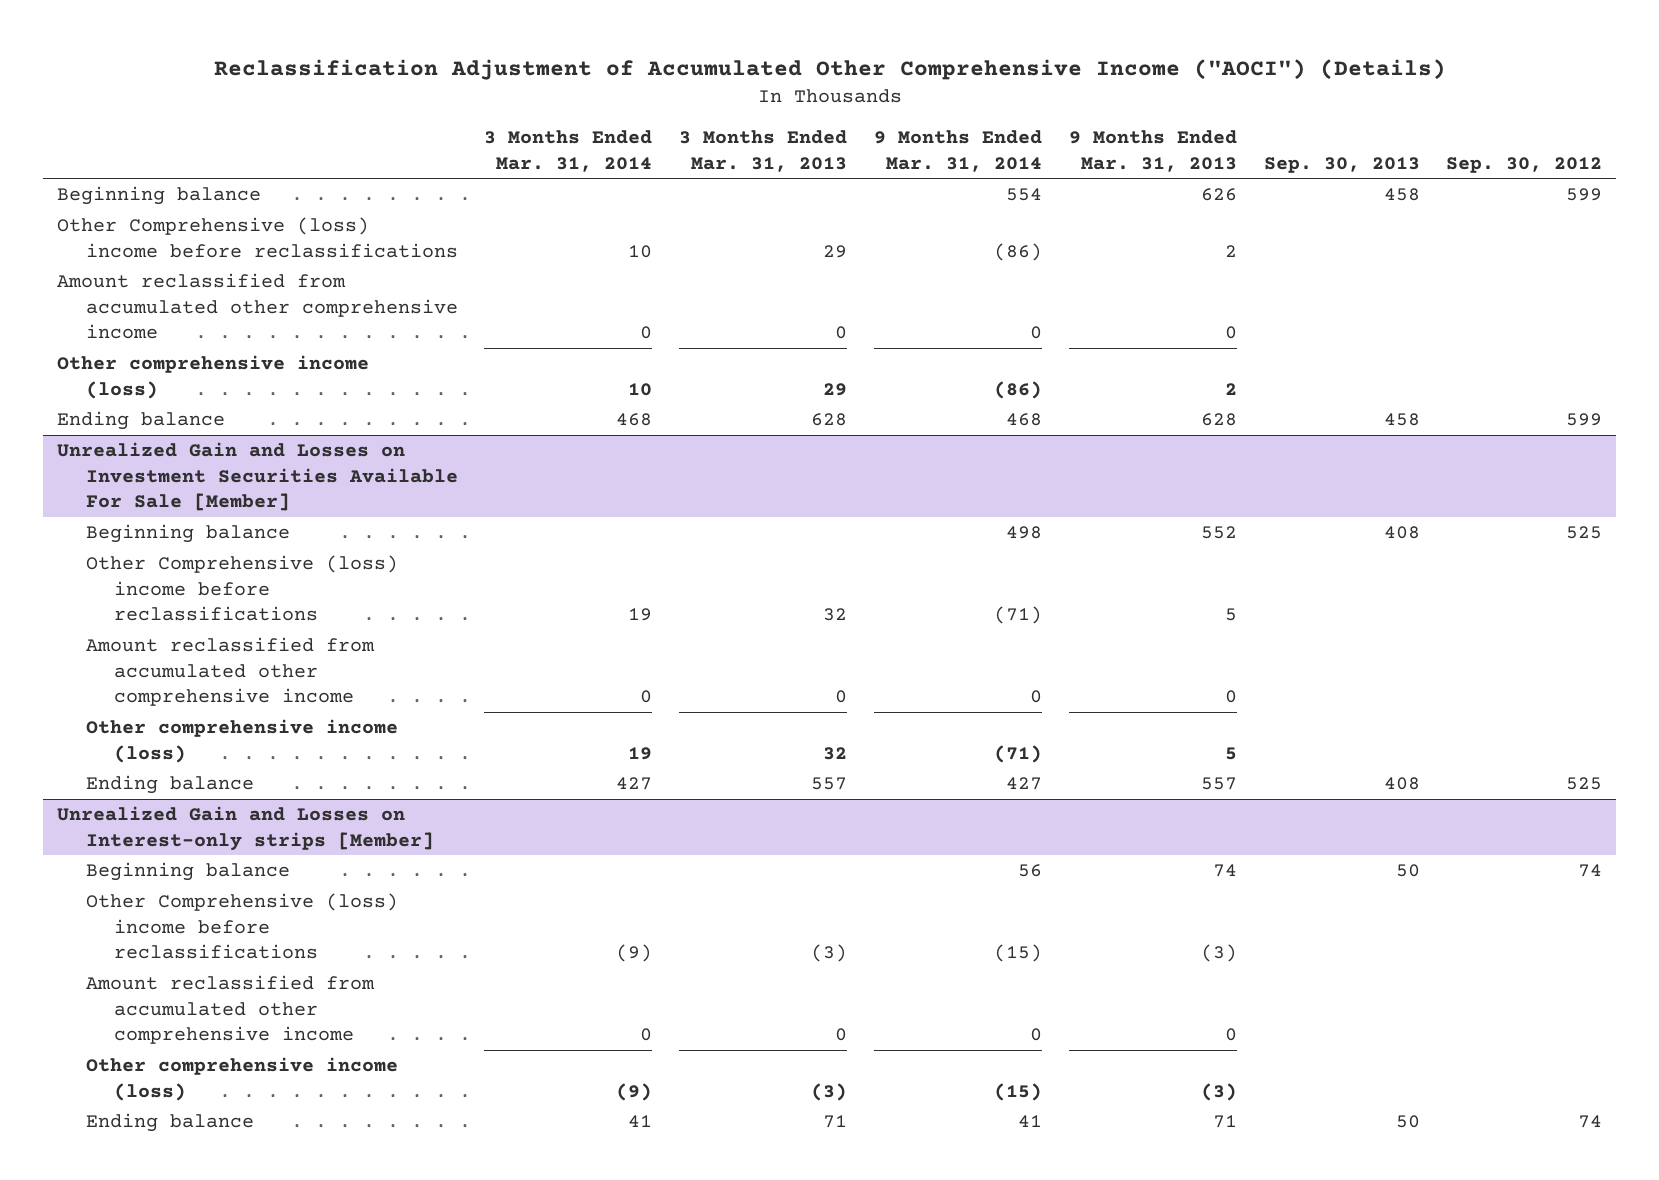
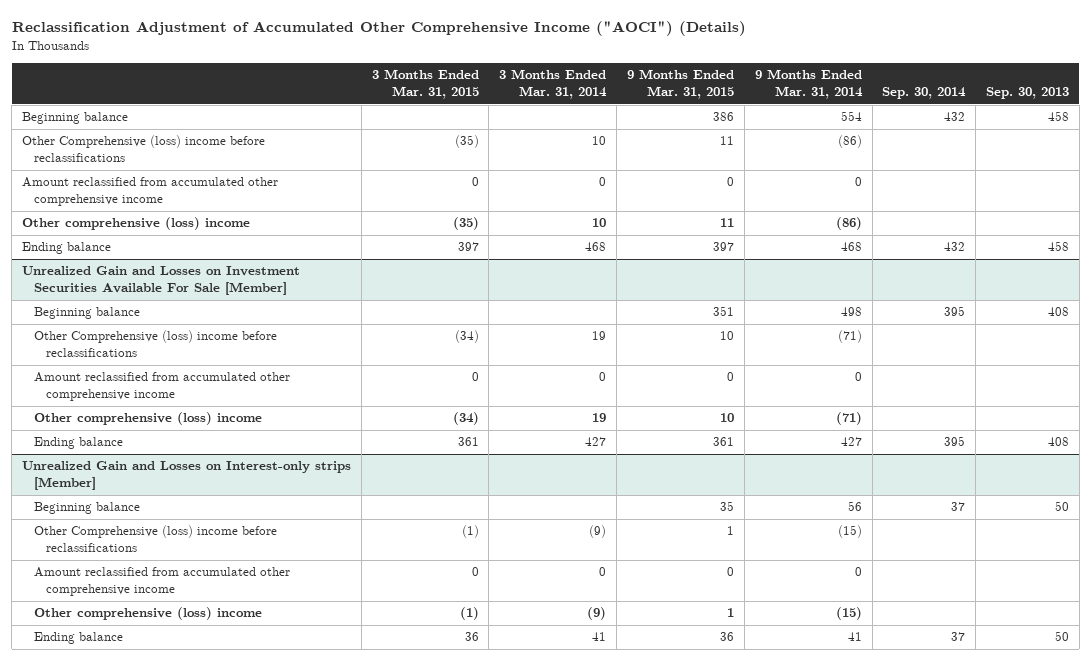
[679,130,848,172] 3 Months Ended Mar. 31, 2013 -> none
[1068,130,1237,172] 9 Months Ended Mar. 31, 2013 -> none
[1446,156,1603,173] Sep. 30, 2012 -> none
none -> [371,69,479,100] 3 Months Ended Mar. 31, 2015
none -> [626,69,734,100] 9 Months Ended Mar. 31, 2015
none -> [882,87,967,100] Sep. 30, 2014
[56,355,369,399] Other comprehensive income (loss) -> [21,217,250,231] Other comprehensive (loss) income
[85,719,398,763] Other comprehensive income (loss) -> [34,412,263,426] Other comprehensive (loss) income
[85,1057,398,1101] Other comprehensive income (loss) -> [34,607,263,621] Other comprehensive (loss) income

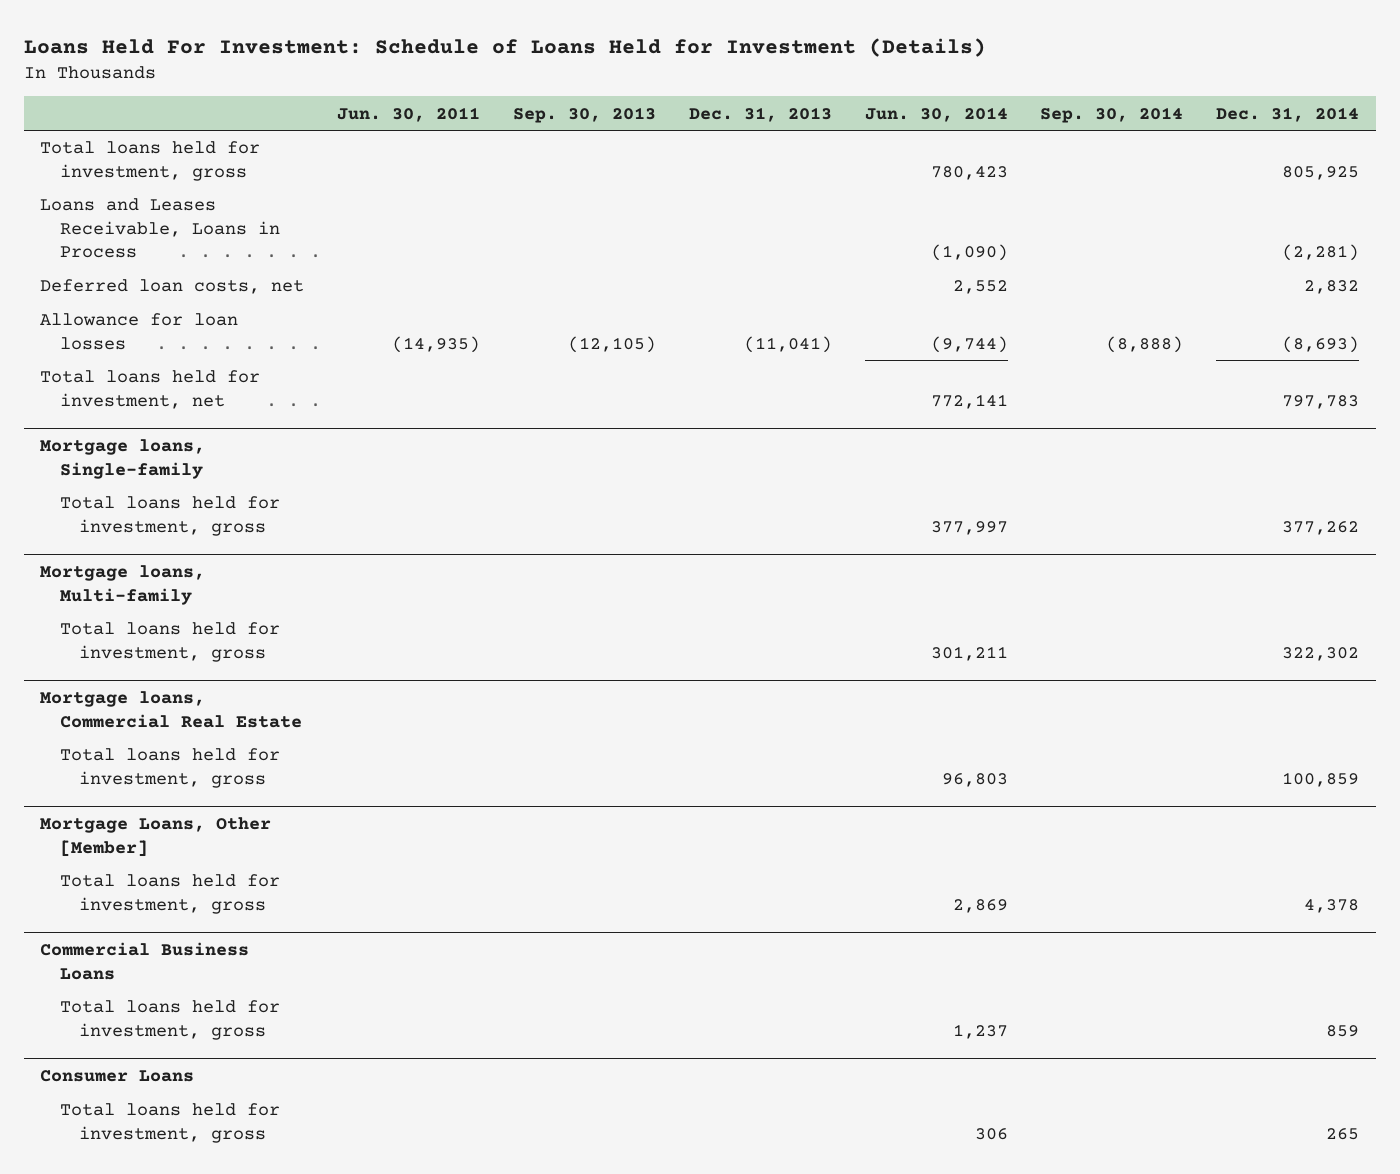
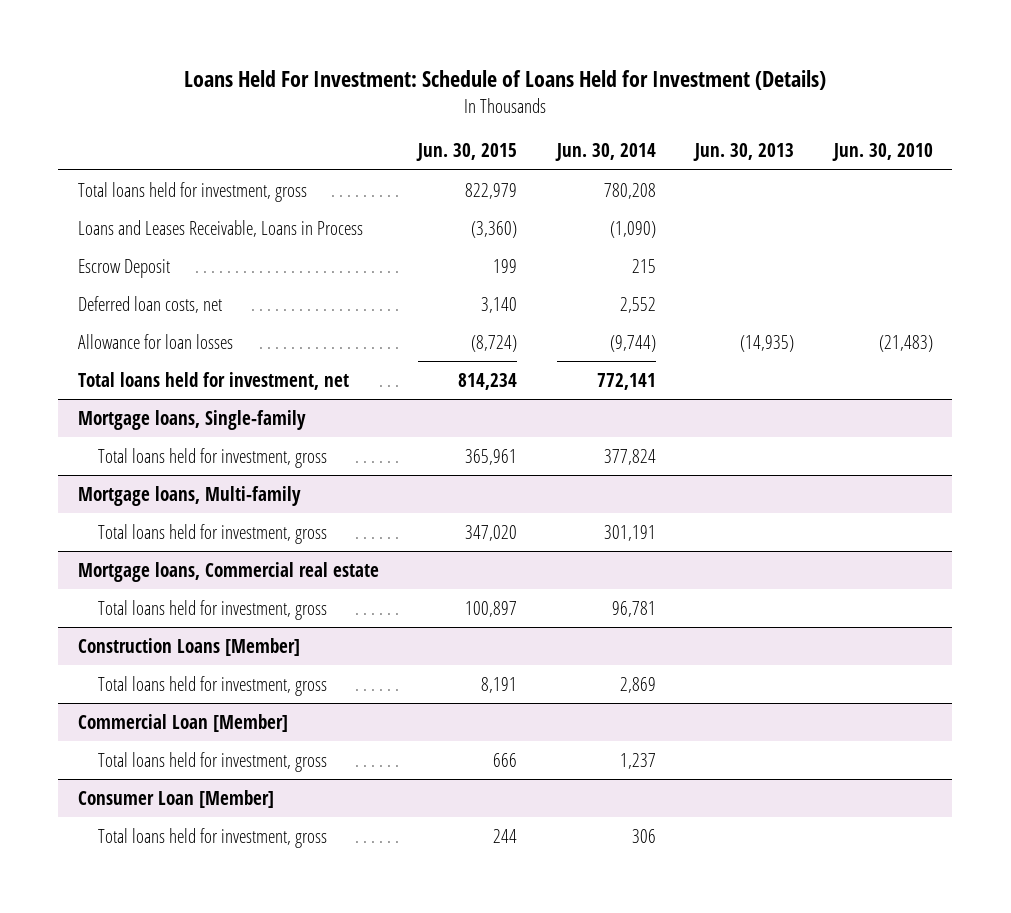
[337,106,481,122] Jun. 30, 2011 -> none
[513,106,657,123] Sep. 30, 2013 -> none
[688,106,832,122] Dec. 31, 2013 -> none
[1040,106,1184,123] Sep. 30, 2014 -> none
[1216,106,1360,122] Dec. 31, 2014 -> none
none -> [416,143,518,162] Jun. 30, 2015
none -> [693,143,795,162] Jun. 30, 2013
none -> [831,143,933,162] Jun. 30, 2010
[930,165,1008,180] 780,423 -> [603,182,656,199] 780,208
none -> [77,258,170,278] Escrow Deposit
[930,520,1008,535] 377,997 -> [603,448,656,465] 377,824
[40,817,272,857] Mortgage Loans, Other [Member] -> none
[930,645,1008,661] 301,211 -> [603,524,656,541] 301,191
[40,691,302,728] Mortgage loans, Commercial Real Estate -> [77,561,379,582] Mortgage loans, Commercial real estate
[941,772,1008,787] 96,803 -> [611,600,656,617] 96,781
none -> [77,637,300,656] Construction Loans [Member]
[40,942,250,980] Commercial Business Loans -> [77,713,288,732] Commercial Loan [Member]
[40,1070,195,1083] Consumer Loans -> [77,789,274,808] Consumer Loan [Member]

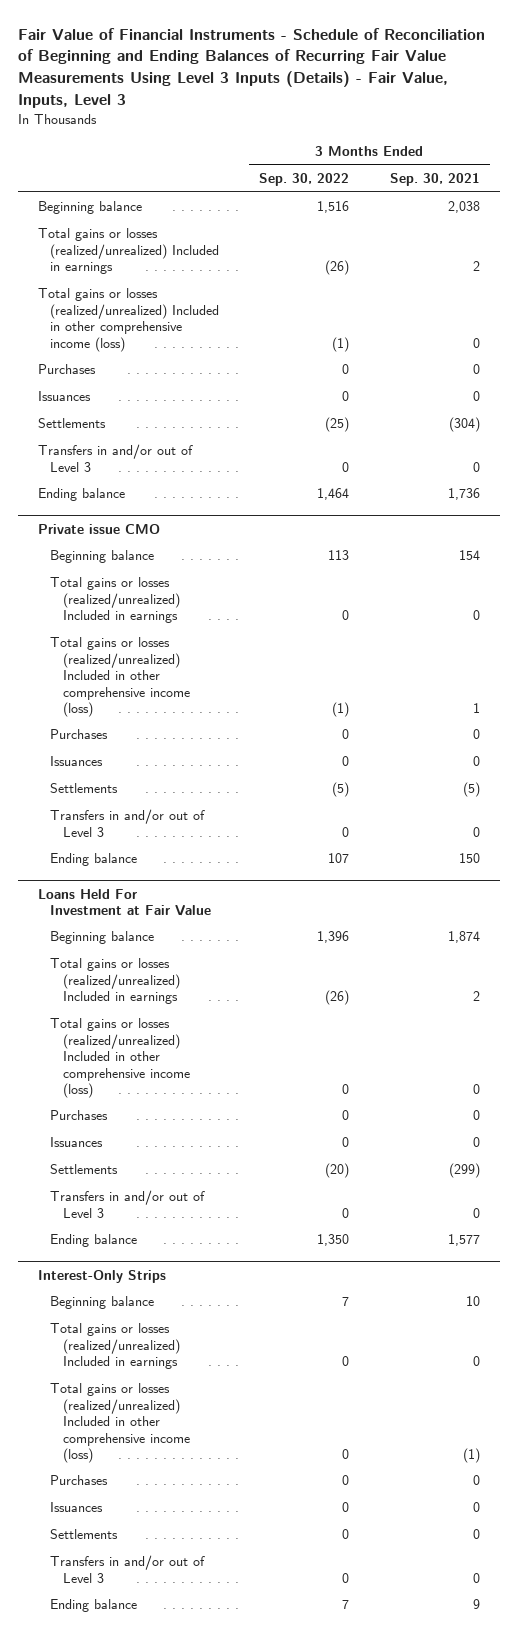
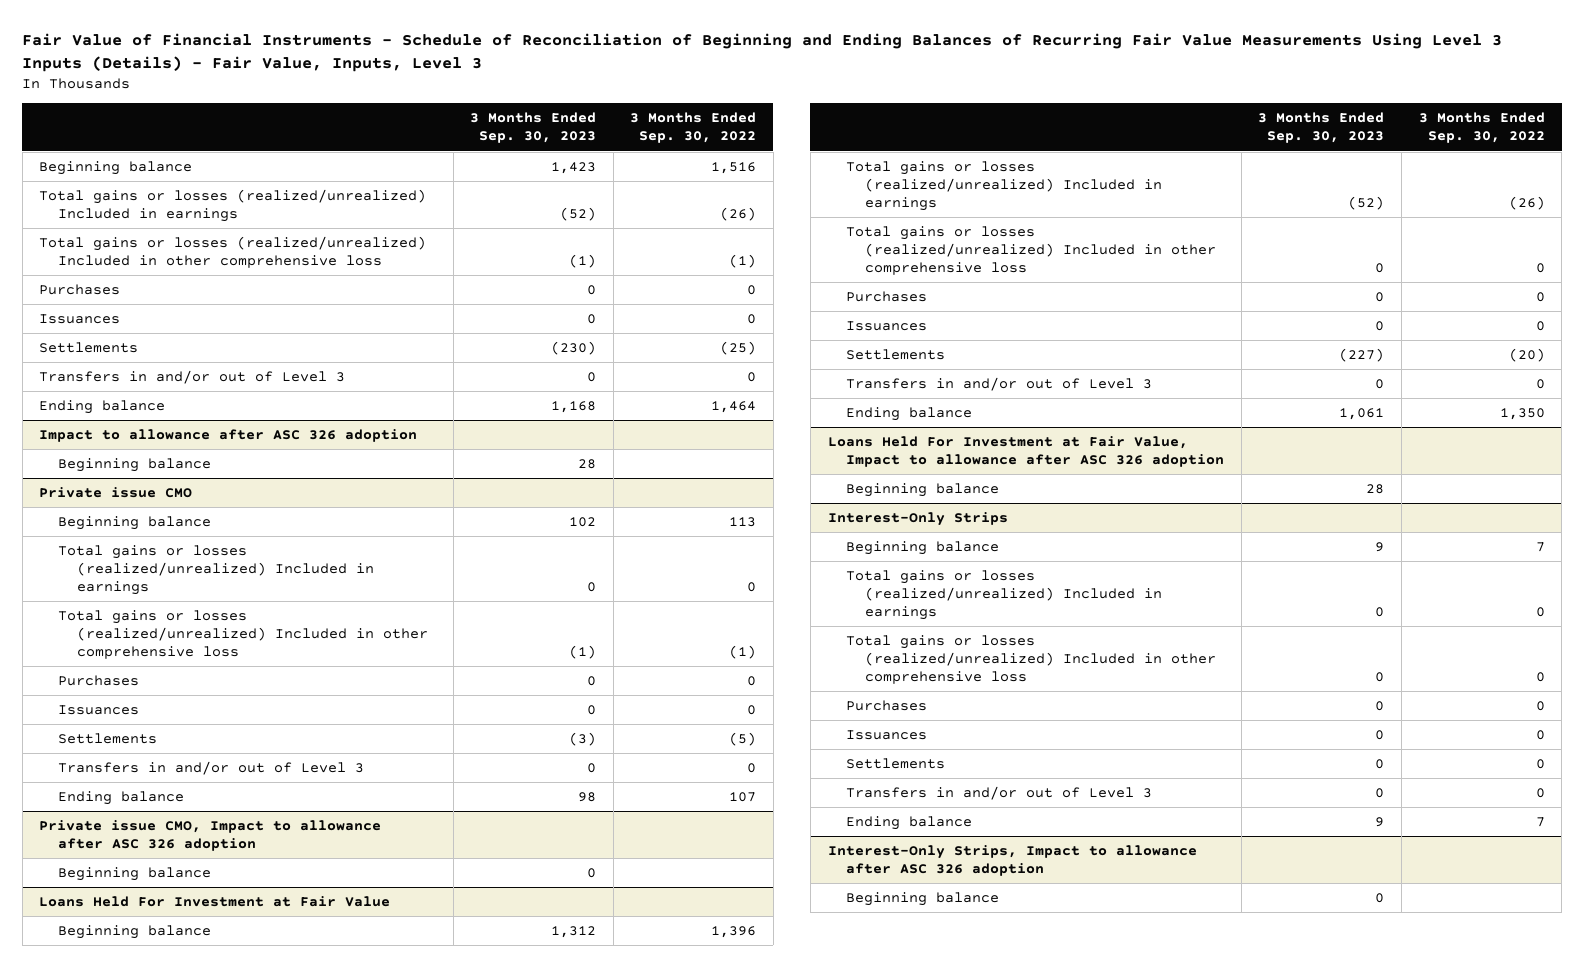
[389,173,480,187] Sep. 30, 2021 -> none
none -> [470,112,597,144] 3 Months Ended Sep. 30, 2023
[37,288,220,352] Total gains or losses (realized/unrealized) Included in other comprehensive income (loss) -> [39,236,427,268] Total gains or losses (realized/unrealized) Included in other comprehensive loss
none -> [39,429,418,443] Impact to allowance after ASC 326 adoption
none -> [58,458,212,473] Beginning balance
[50,637,190,717] Total gains or losses (realized/unrealized) Included in other comprehensive income (loss) -> [58,610,429,659] Total gains or losses (realized/unrealized) Included in other comprehensive loss
none -> [39,820,382,851] Private issue CMO, Impact to allowance after ASC 326 adoption
none -> [58,867,212,882] Beginning balance
[50,1018,190,1098] Total gains or losses (realized/unrealized) Included in other comprehensive income (loss) -> [846,226,1217,275] Total gains or losses (realized/unrealized) Included in other comprehensive loss
none -> [827,436,1225,467] Loans Held For Investment at Fair Value, Impact to allowance after ASC 326 adoption
none -> [846,483,1000,498] Beginning balance
[50,1383,190,1463] Total gains or losses (realized/unrealized) Included in other comprehensive income (loss) -> [846,635,1217,684] Total gains or losses (realized/unrealized) Included in other comprehensive loss
none -> [827,845,1197,876] Interest-Only Strips, Impact to allowance after ASC 326 adoption
none -> [846,892,1000,907] Beginning balance

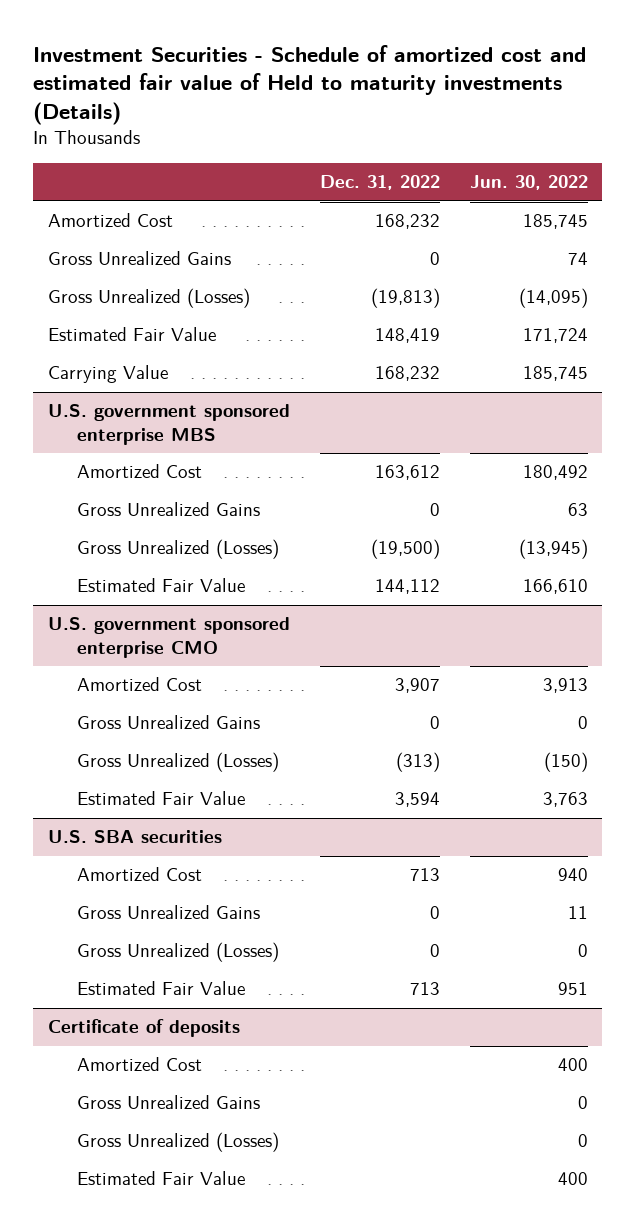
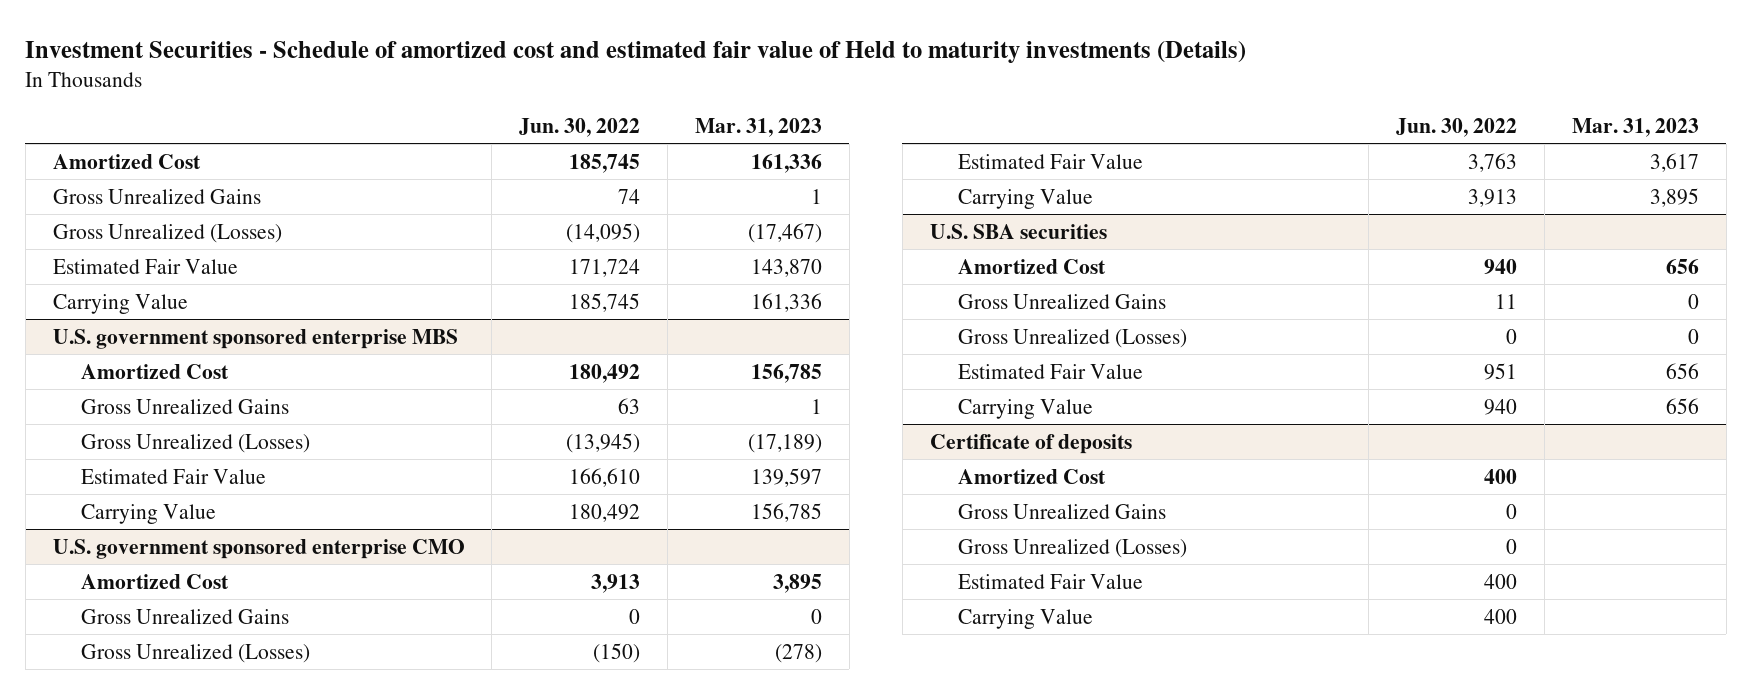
[319,175,440,191] Dec. 31, 2022 -> none
none -> [694,117,822,137] Mar. 31, 2023
none -> [80,503,216,524] Carrying Value
none -> [957,188,1093,209] Carrying Value
none -> [957,398,1093,419] Carrying Value
none -> [957,608,1093,629] Carrying Value

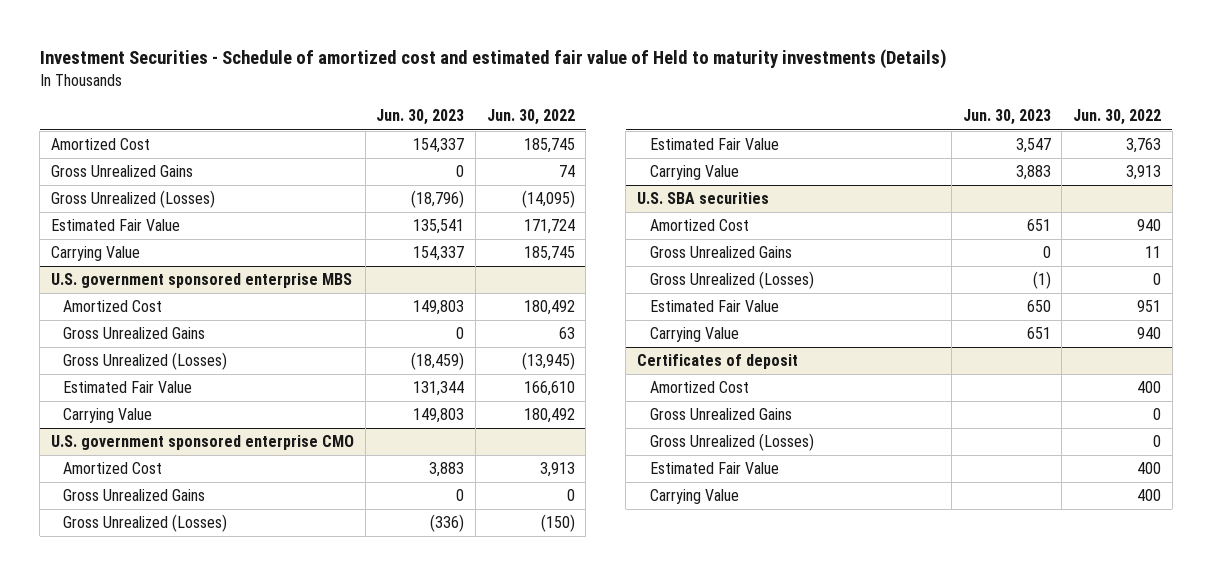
[694,117,822,137] Mar. 31, 2023 -> none
none -> [376,109,465,126] Jun. 30, 2023
[929,433,1132,454] Certificate of deposits -> [637,354,799,370] Certificates of deposit

